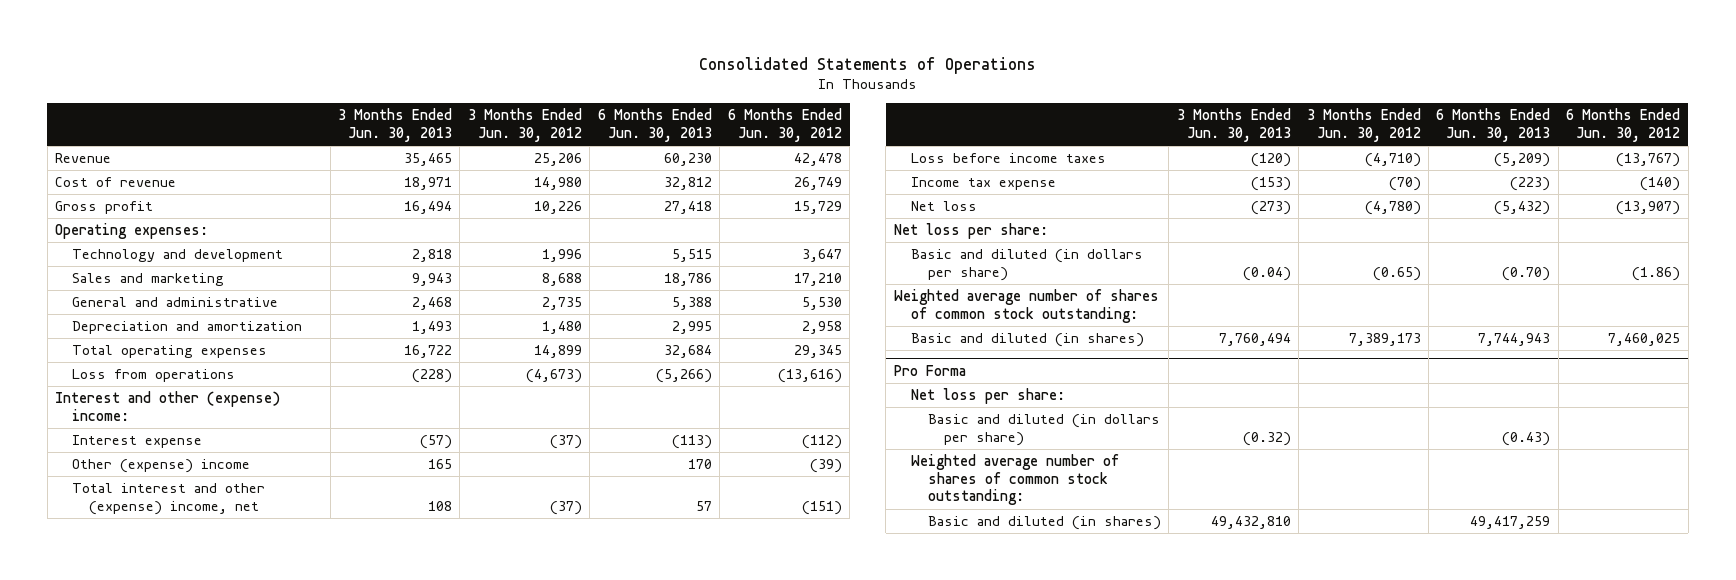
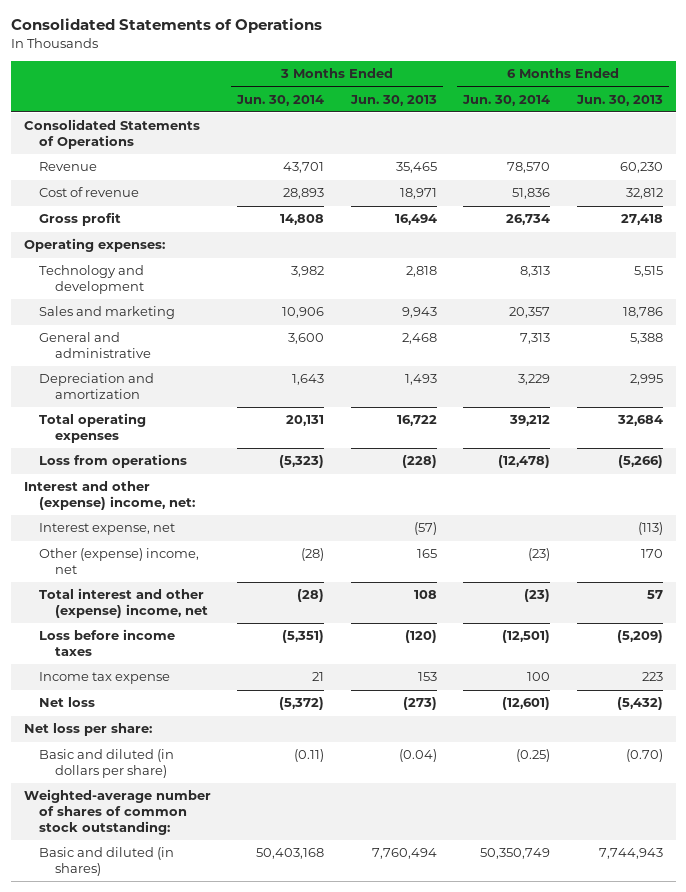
[467,108,582,143] 3 Months Ended Jun. 30, 2012 -> none
[727,108,842,143] 6 Months Ended Jun. 30, 2012 -> none
none -> [236,94,325,106] Jun. 30, 2014
none -> [462,94,551,106] Jun. 30, 2014
none -> [23,119,200,150] Consolidated Statements of Operations
[55,390,281,421] Interest and other (expense) income: -> [23,481,196,511] Interest and other (expense) income, net:
[72,434,203,448] Interest expense -> [39,523,176,536] Interest expense, net
[72,458,251,473] Other (expense) income -> [39,548,200,575] Other (expense) income, net
[1250,176,1291,191] (153) -> [417,672,437,682] 153
[1510,176,1551,191] (223) -> [641,672,663,682] 223
[893,288,1159,323] Weighted average number of shares of common stock outstanding: -> [23,789,211,835] Weighted-average number of shares of common stock outstanding:
[893,364,966,376] Pro Forma -> none
[910,387,1065,404] Net loss per share: -> none
[927,413,1160,446] Basic and diluted (in dollars per share) -> none
[910,453,1119,506] Weighted average number of shares of common stock outstanding: -> none
[927,515,1161,530] Basic and diluted (in shares) -> none

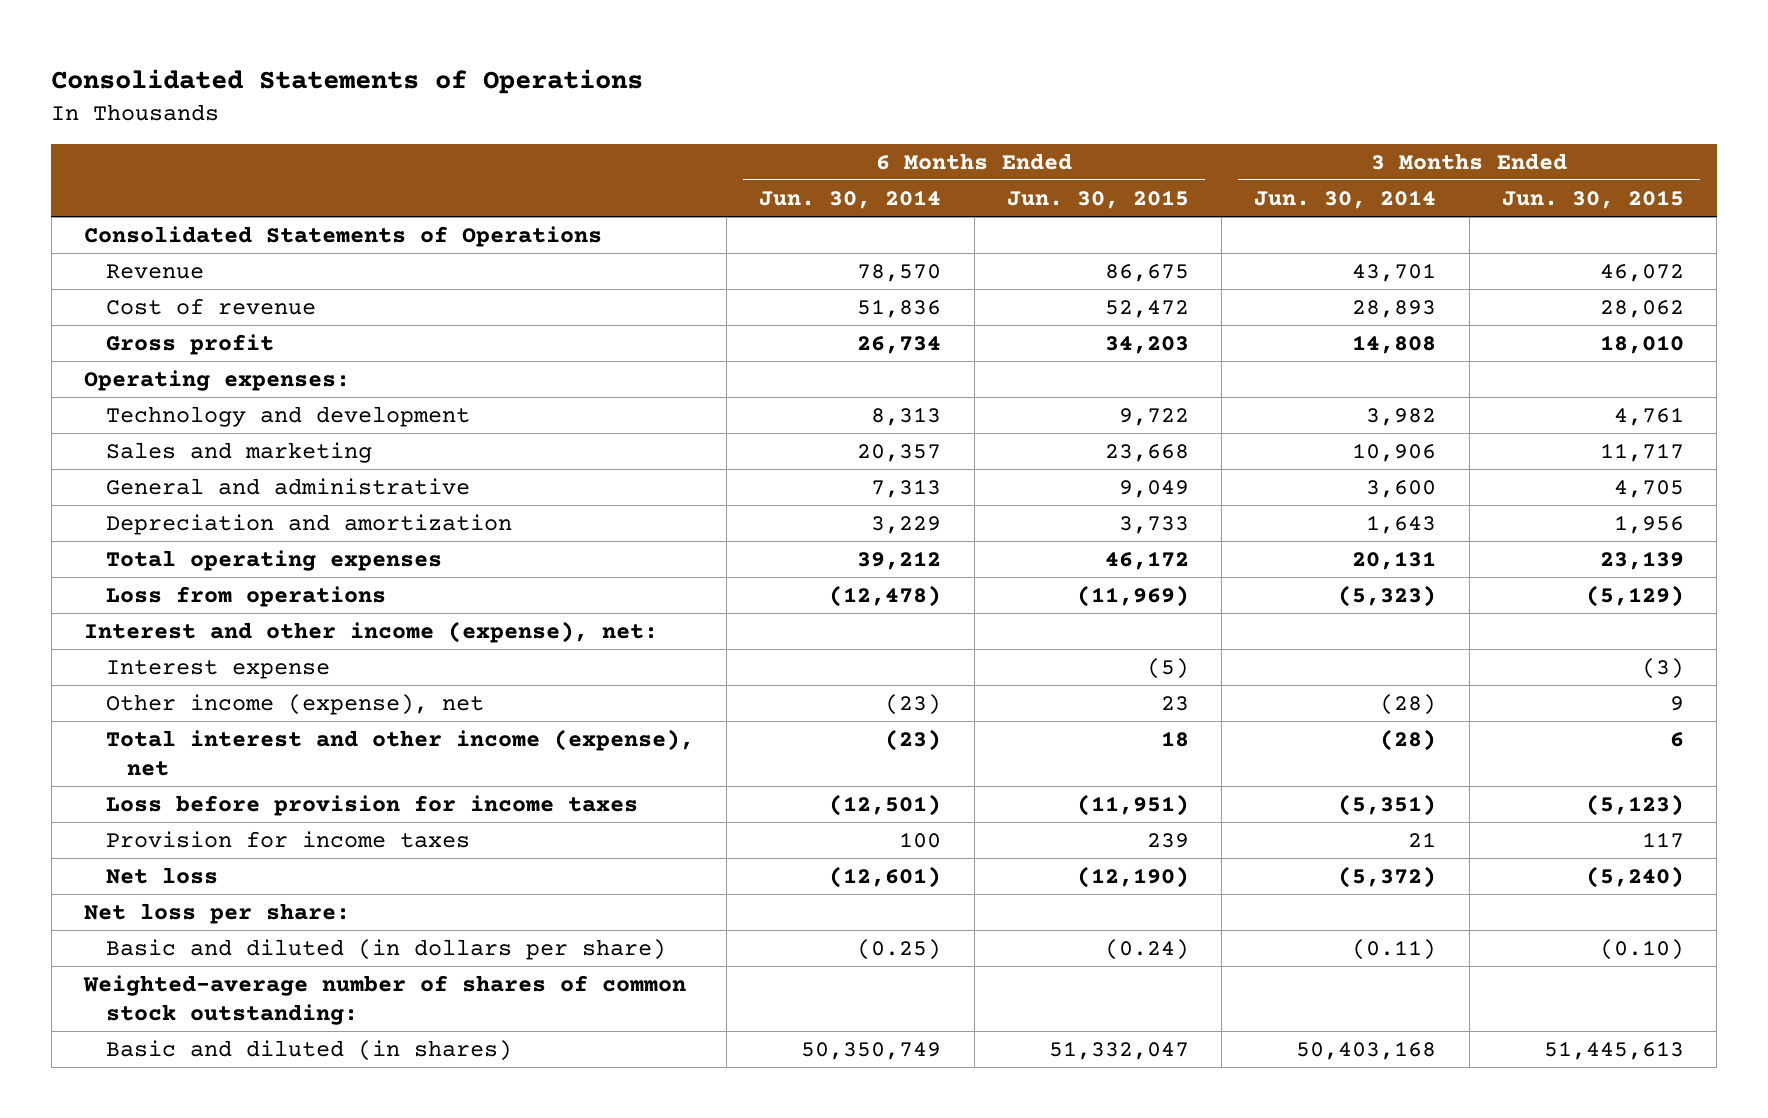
[349,94,437,106] Jun. 30, 2013 -> none
[575,94,663,106] Jun. 30, 2013 -> none
none -> [1006,189,1189,209] Jun. 30, 2015
none -> [1502,189,1685,209] Jun. 30, 2015
[23,481,196,511] Interest and other (expense) income, net: -> [84,620,659,643] Interest and other income (expense), net:
[39,523,176,536] Interest expense, net -> [105,659,330,679] Interest expense
[39,548,200,575] Other (expense) income, net -> [105,693,484,715] Other income (expense), net
[39,588,208,619] Total interest and other (expense) income, net -> [105,728,694,777] Total interest and other income (expense), net
[39,629,176,657] Loss before income taxes -> [105,794,638,816] Loss before provision for income taxes
[39,672,171,685] Income tax expense -> [105,830,470,848] Provision for income taxes

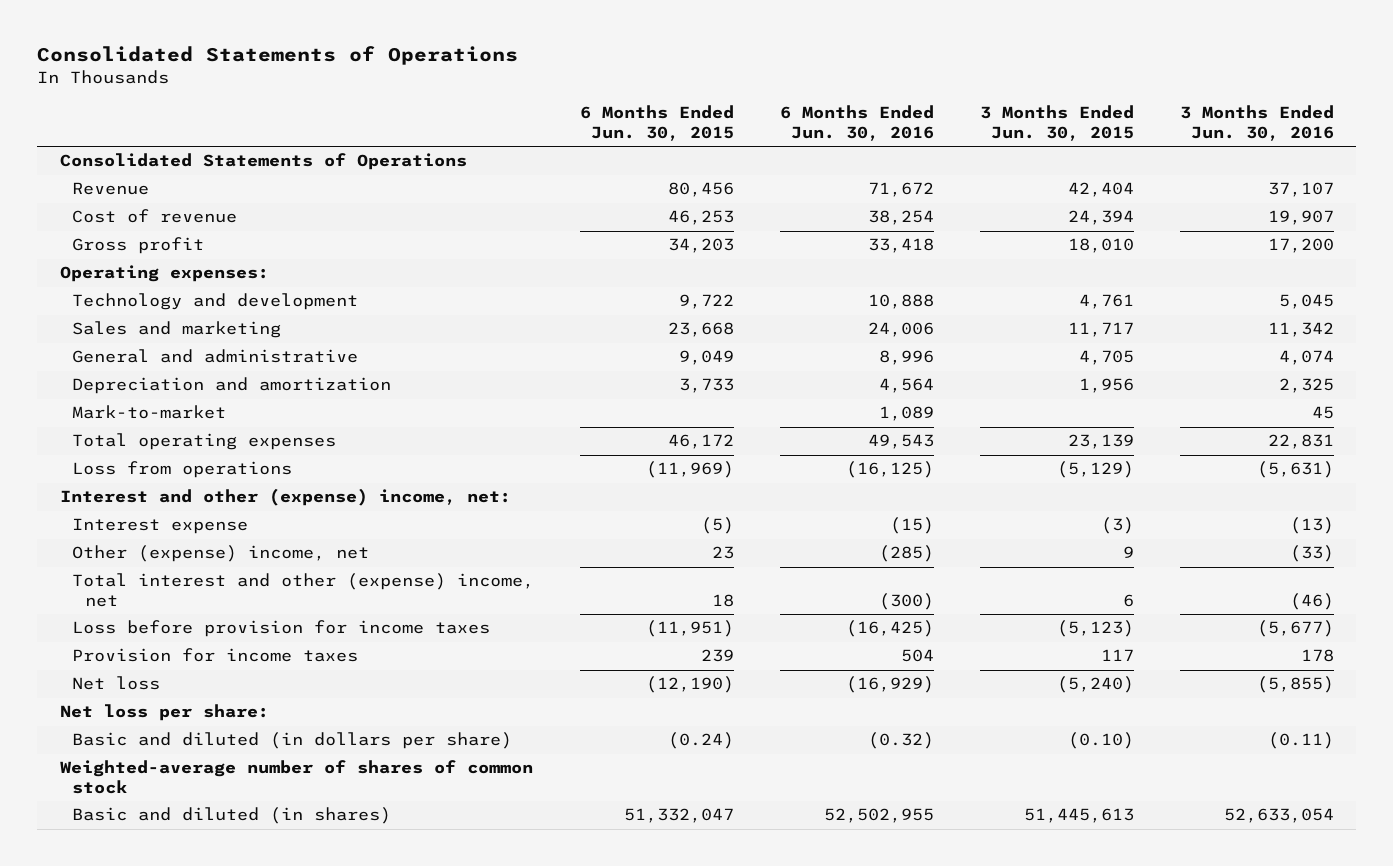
[759,189,942,209] Jun. 30, 2014 -> none
[1254,189,1437,209] Jun. 30, 2014 -> none
none -> [779,105,934,141] 6 Months Ended Jun. 30, 2016
none -> [1179,105,1334,141] 3 Months Ended Jun. 30, 2016
[1104,263,1189,282] 86,675 -> [667,182,734,198] 80,456
[1600,263,1685,282] 46,072 -> [1067,182,1134,198] 42,404
[1104,299,1189,318] 52,472 -> [667,210,734,226] 46,253
[1600,299,1685,318] 28,062 -> [1067,210,1134,226] 24,394
none -> [72,405,227,420] Mark-to-market
[84,620,659,643] Interest and other income (expense), net: -> [59,488,511,507] Interest and other (expense) income, net:
[105,693,484,715] Other income (expense), net -> [72,545,370,563] Other (expense) income, net
[105,728,694,777] Total interest and other income (expense), net -> [72,573,535,607] Total interest and other (expense) income, net
[83,974,687,1026] Weighted-average number of shares of common stock outstanding: -> [59,760,533,794] Weighted-average number of shares of common stock

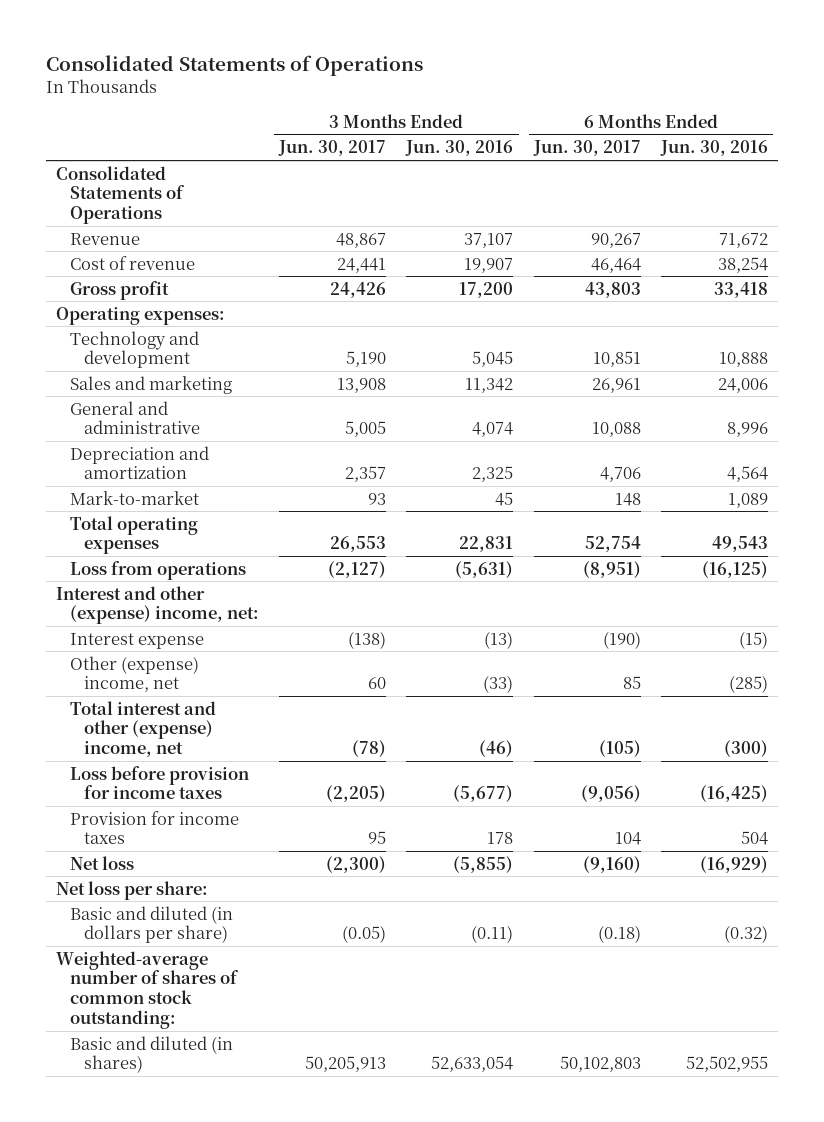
[579,105,734,141] 6 Months Ended Jun. 30, 2015 -> none
[979,105,1134,141] 3 Months Ended Jun. 30, 2015 -> none
none -> [278,140,387,157] Jun. 30, 2017
none -> [532,140,641,157] Jun. 30, 2017
[59,760,533,794] Weighted-average number of shares of common stock -> [55,950,239,1030] Weighted-average number of shares of common stock outstanding:

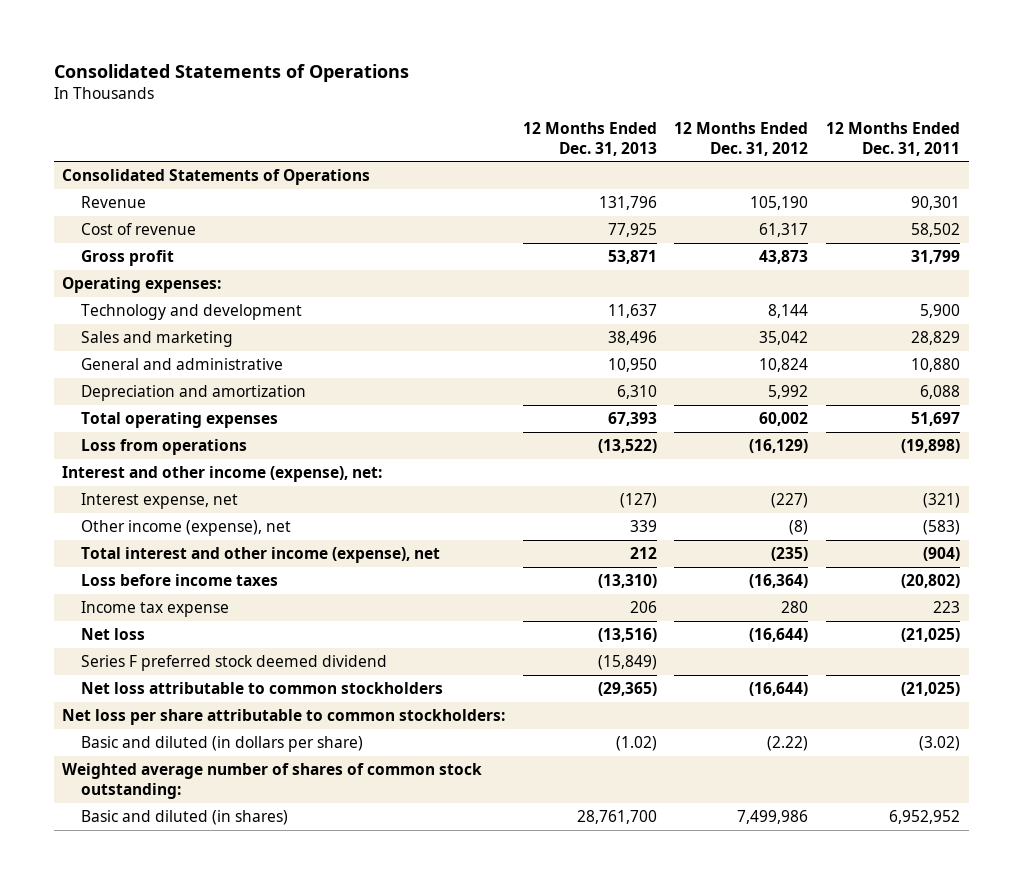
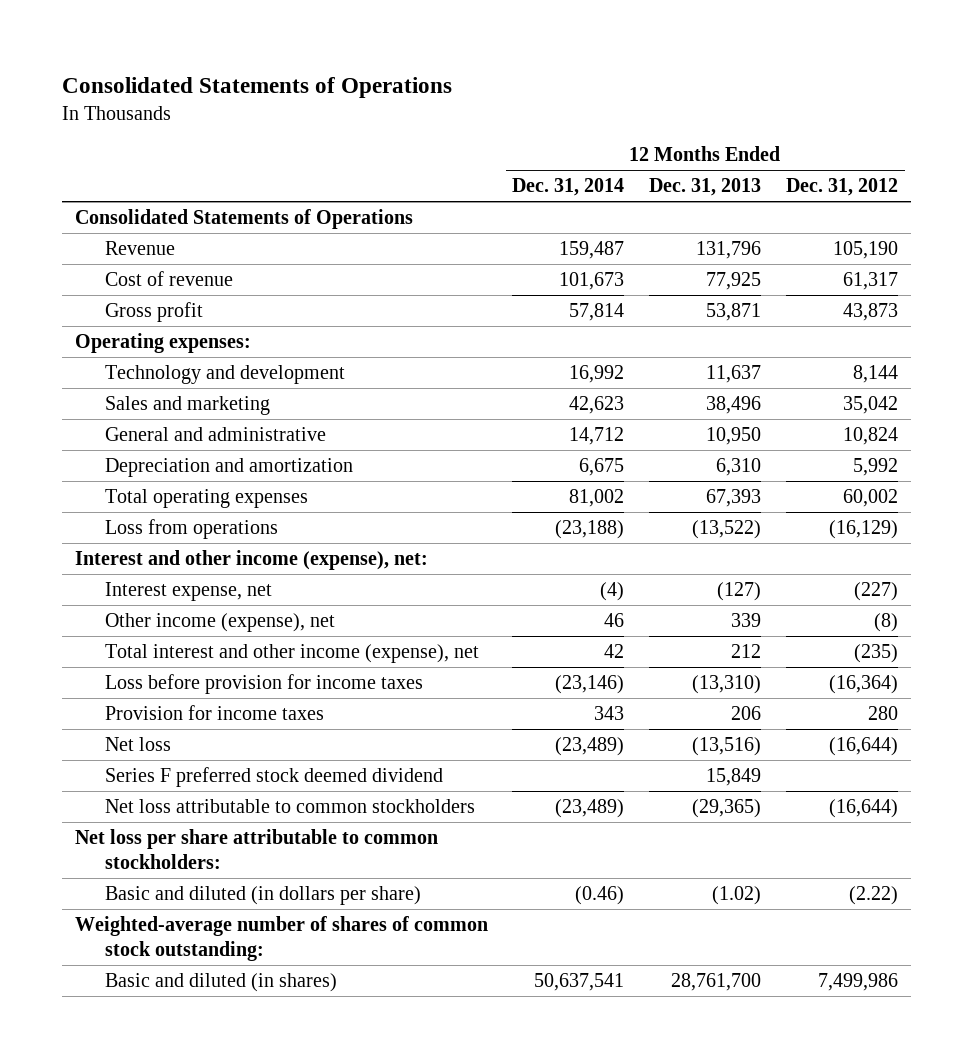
[825,121,960,156] 12 Months Ended Dec. 31, 2011 -> none
none -> [512,178,625,197] Dec. 31, 2014
[80,573,278,586] Loss before income taxes -> [104,673,423,694] Loss before provision for income taxes
[80,600,229,617] Income tax expense -> [104,704,324,720] Provision for income taxes
[597,654,657,670] (15,849) -> [706,767,762,786] 15,849
[62,762,483,800] Weighted average number of shares of common stock outstanding: -> [74,915,488,962] Weighted-average number of shares of common stock outstanding:

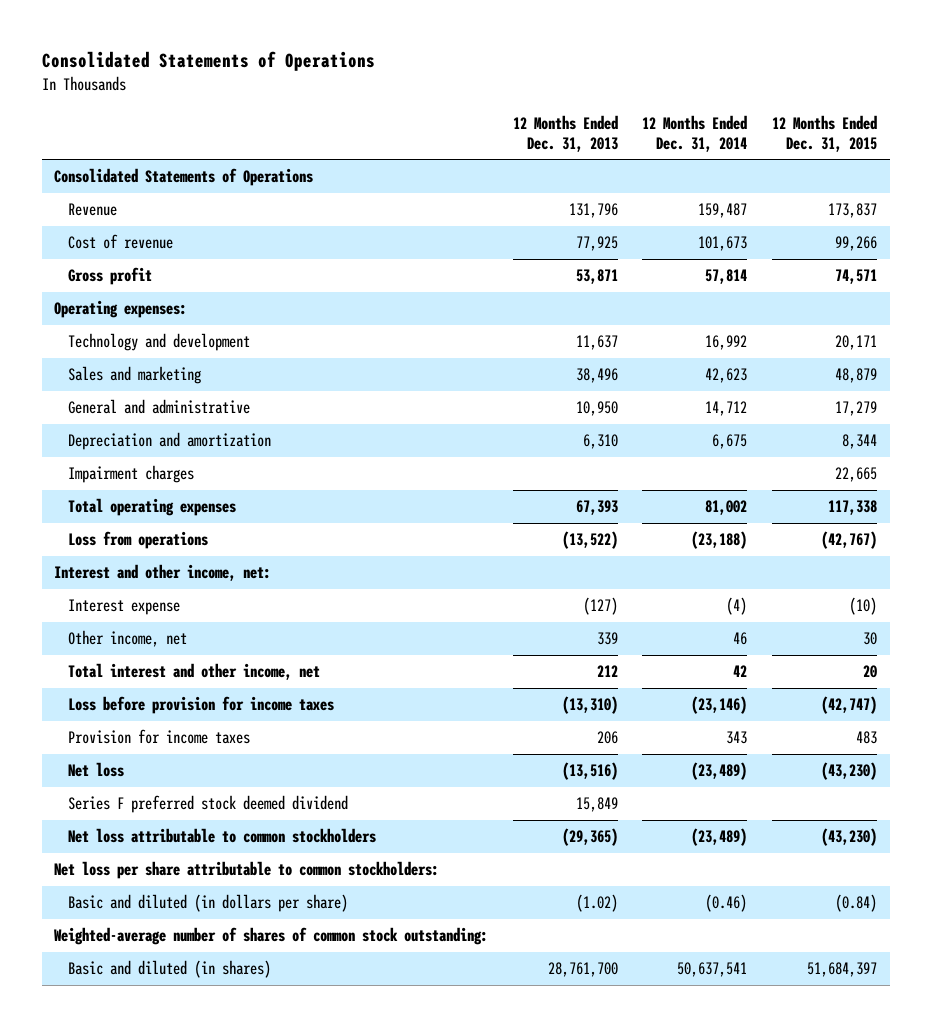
[786,178,899,197] Dec. 31, 2012 -> none
none -> [772,114,878,152] 12 Months Ended Dec. 31, 2015
none -> [68,465,195,484] Impairment charges
[74,549,428,570] Interest and other income (expense), net: -> [53,564,271,582] Interest and other income, net:
[104,581,272,601] Interest expense, net -> [68,599,181,616] Interest expense
[104,612,335,632] Other income (expense), net -> [68,630,188,648] Other income, net
[104,643,479,663] Total interest and other income (expense), net -> [68,663,321,681] Total interest and other income, net

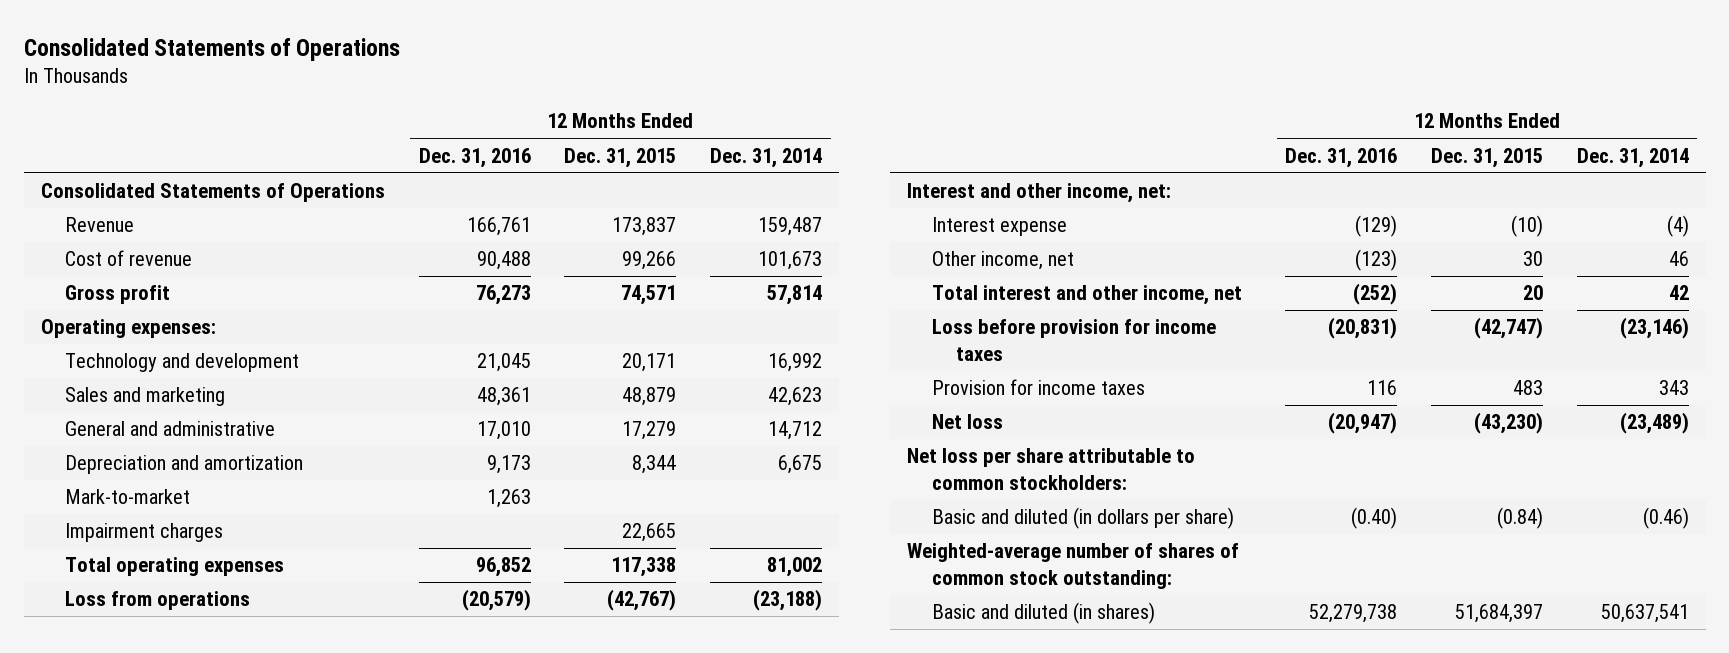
[512,114,618,152] 12 Months Ended Dec. 31, 2013 -> none
none -> [418,147,531,168] Dec. 31, 2016
none -> [65,489,191,505] Mark-to-market
[68,795,349,814] Series F preferred stock deemed dividend -> none
[68,828,377,844] Net loss attributable to common stockholders -> none

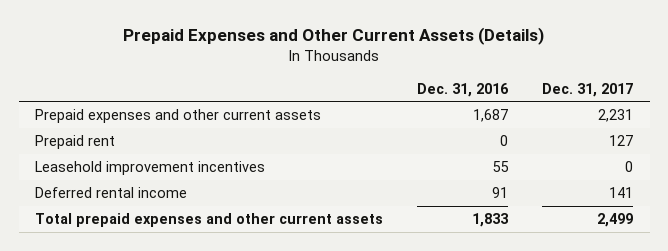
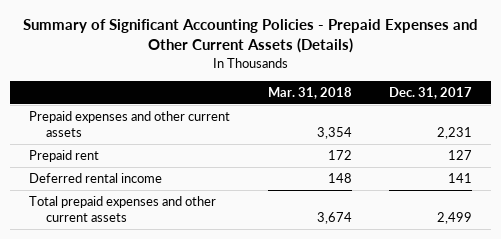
[123,27,545,46] Prepaid Expenses and Other Current Assets (Details) -> [22,19,478,54] Summary of Significant Accounting Policies - Prepaid Expenses and Other Current Assets (Details)
[417,82,510,97] Dec. 31, 2016 -> none
none -> [267,86,352,99] Mar. 31, 2018
[35,161,266,176] Leasehold improvement incentives -> none

